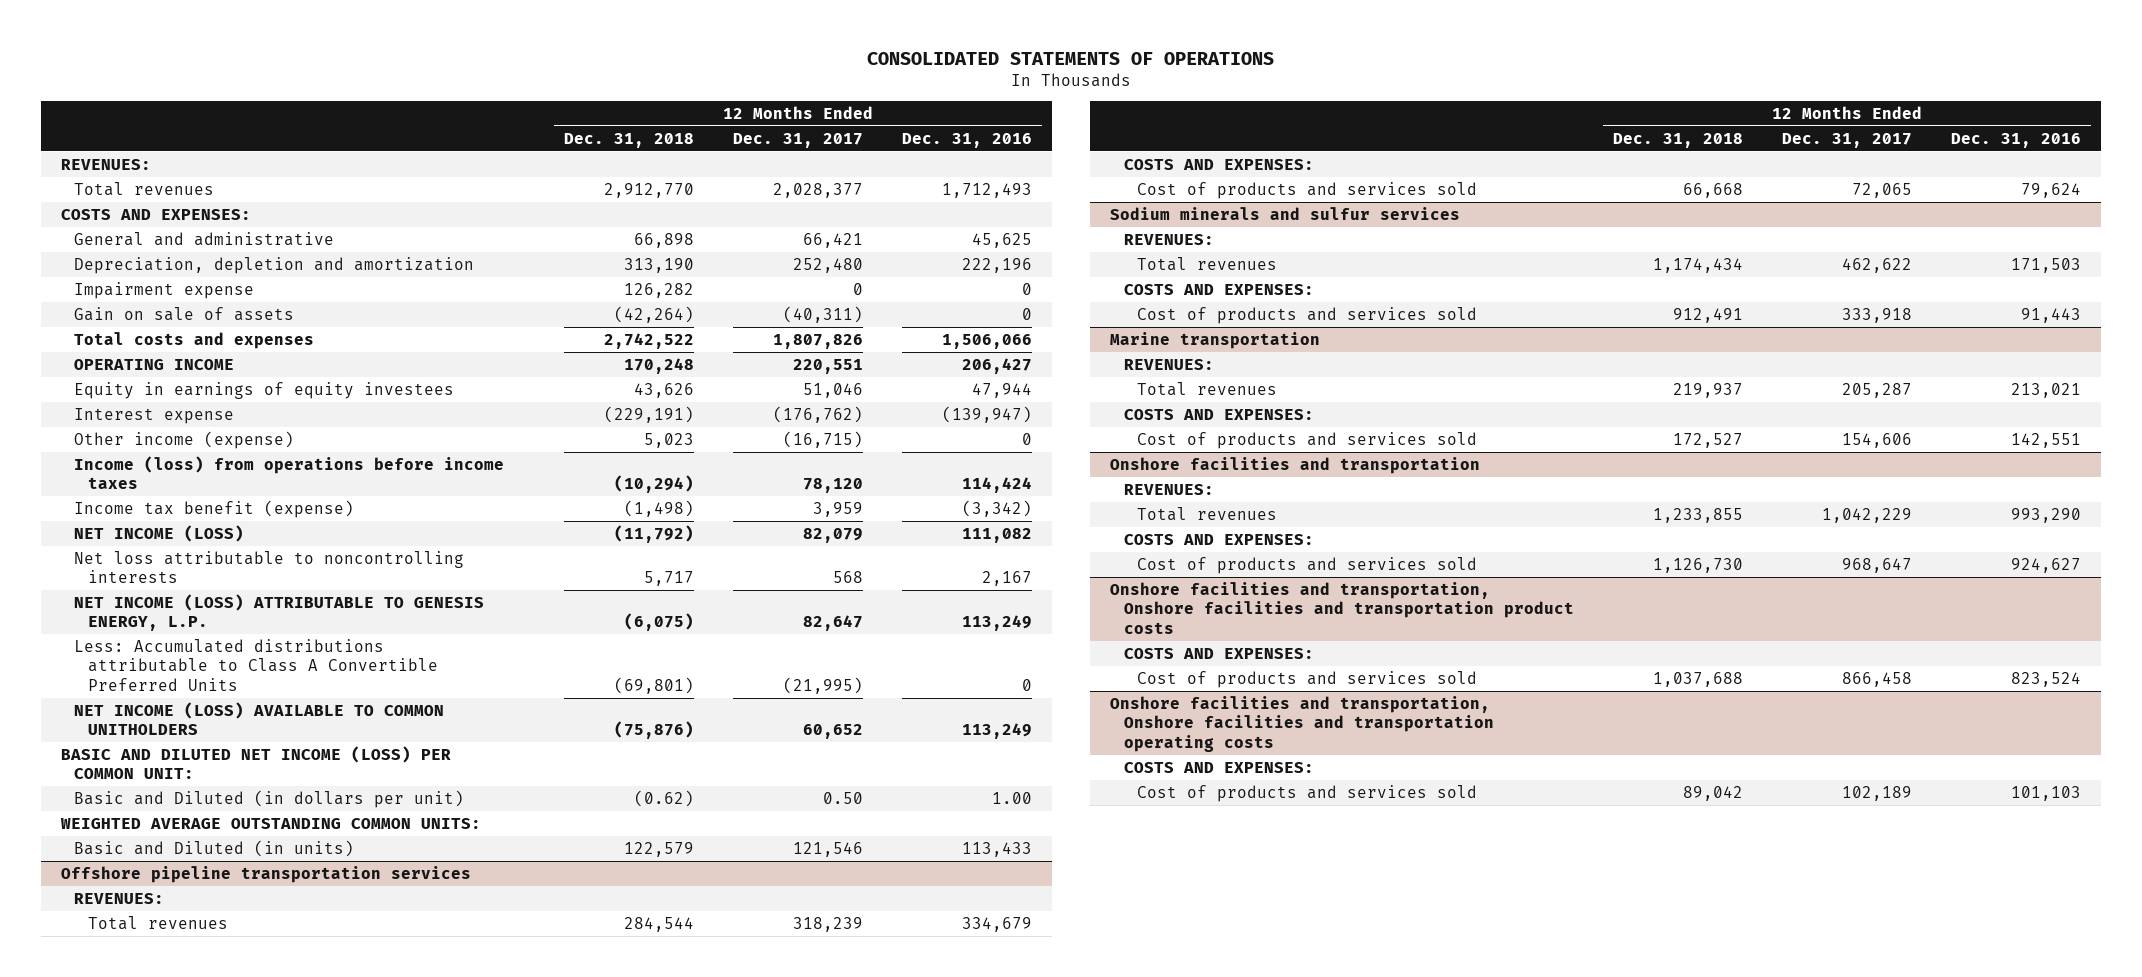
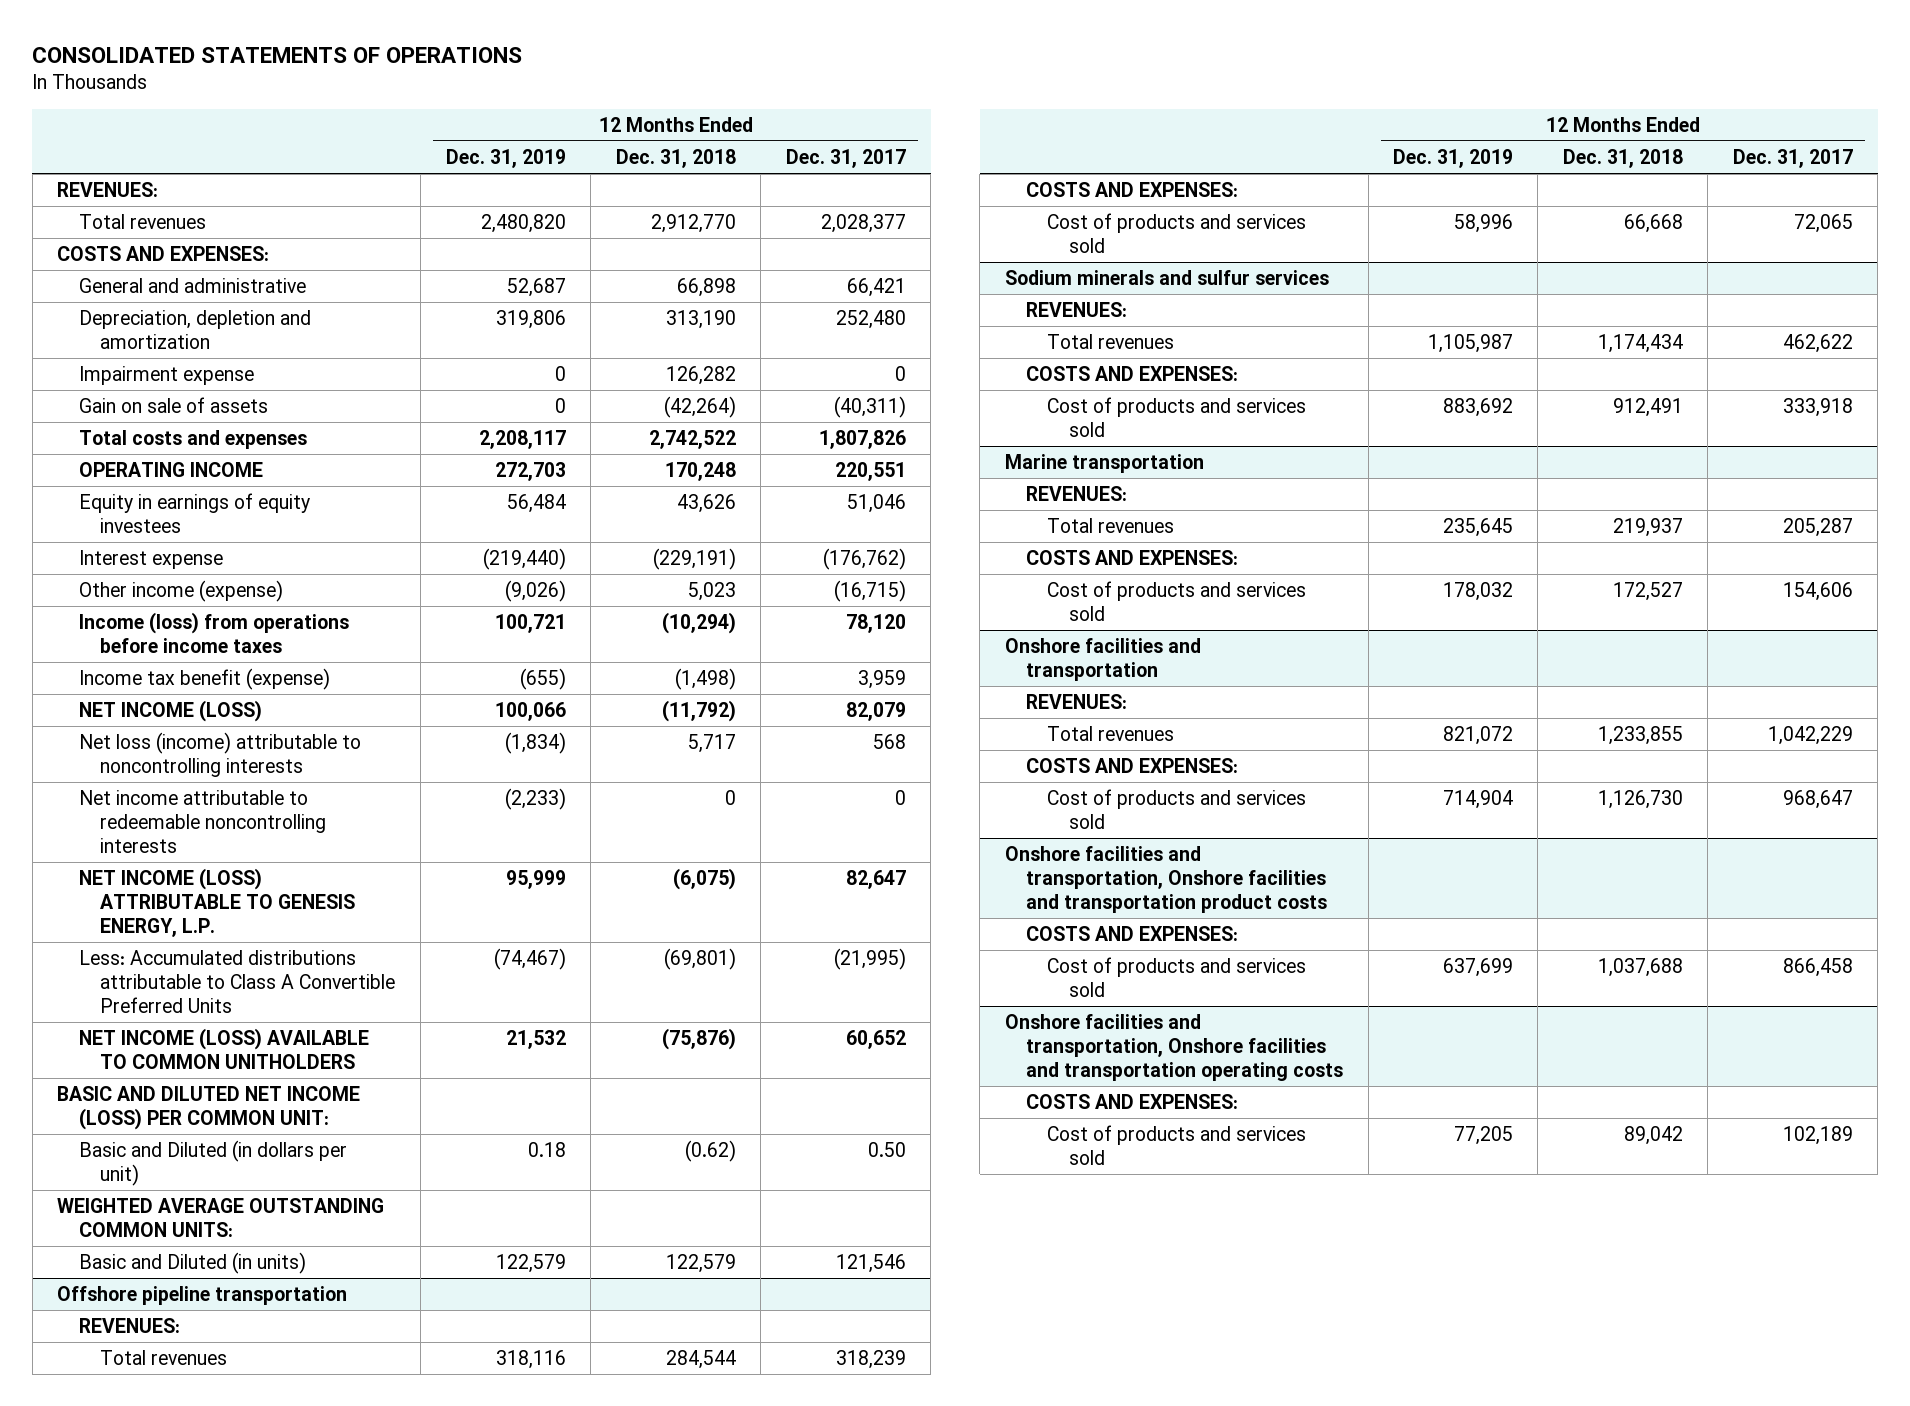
[902,132,1033,148] Dec. 31, 2016 -> none
none -> [445,148,566,168] Dec. 31, 2019
[74,550,465,584] Net loss attributable to noncontrolling interests -> [78,732,361,777] Net loss (income) attributable to noncontrolling interests
none -> [78,790,327,853] Net income attributable to redeemable noncontrolling interests
[60,865,471,883] Offshore pipeline transportation services -> [57,1286,348,1306] Offshore pipeline transportation

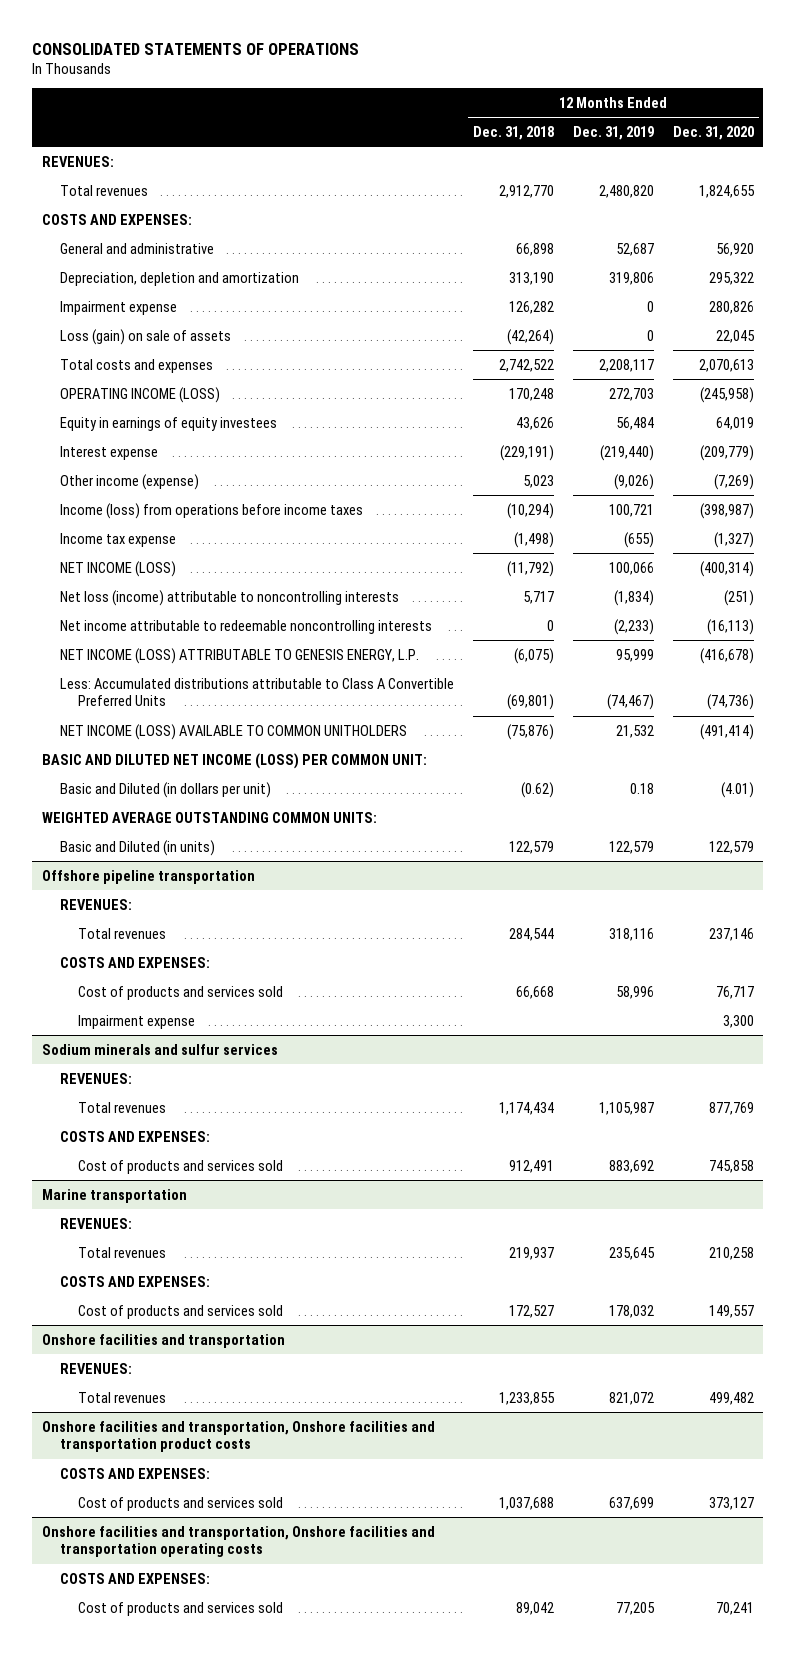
[785,148,906,168] Dec. 31, 2017 -> none
none -> [672,125,754,140] Dec. 31, 2020
[78,397,268,414] Gain on sale of assets -> [59,328,231,345] Loss (gain) on sale of assets
[78,462,263,478] OPERATING INCOME -> [59,386,220,403] OPERATING INCOME (LOSS)
[78,668,330,691] Income tax benefit (expense) -> [59,532,176,547] Income tax expense
none -> [78,1014,196,1029] Impairment expense
[1026,758,1239,774] COSTS AND EXPENSES: -> none
[1047,789,1307,829] Cost of products and services sold -> none

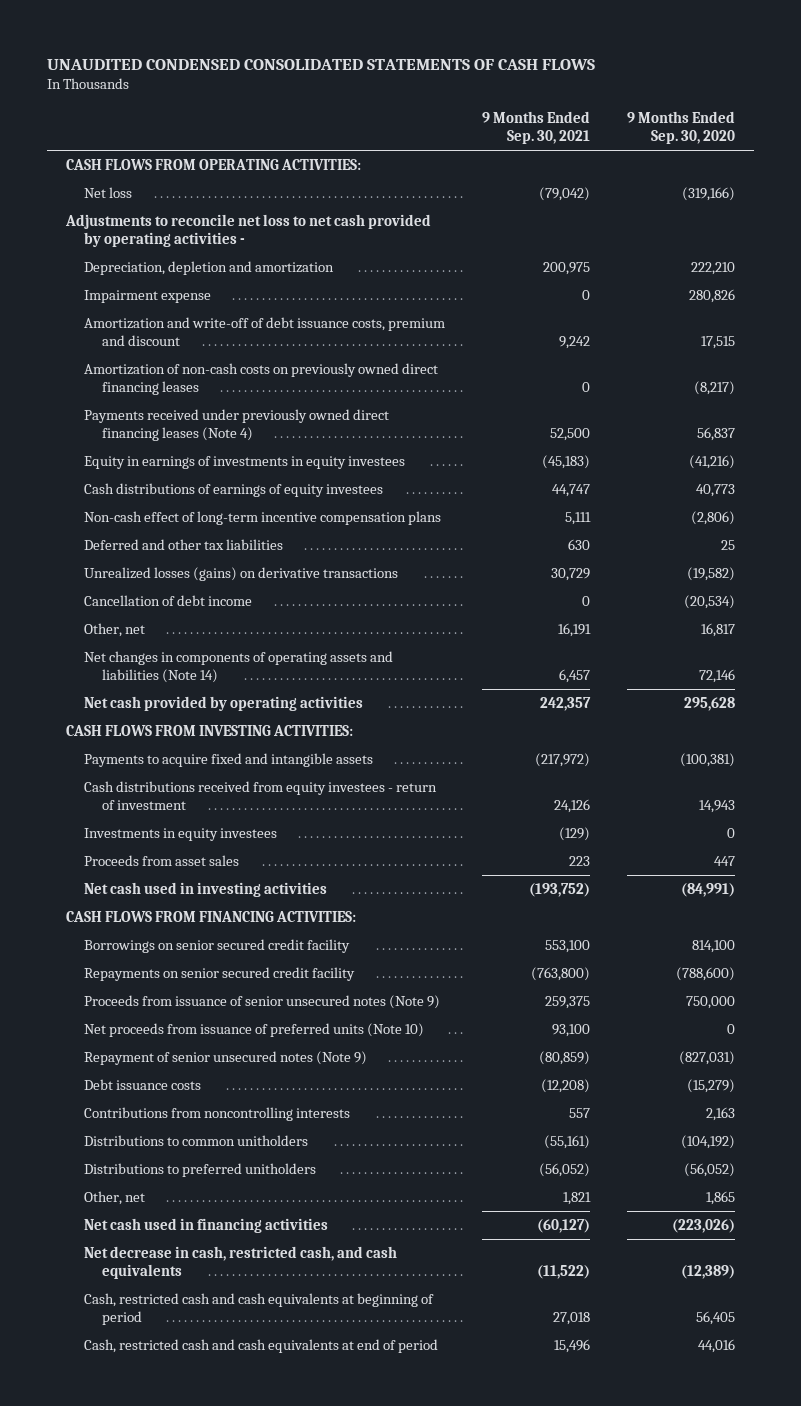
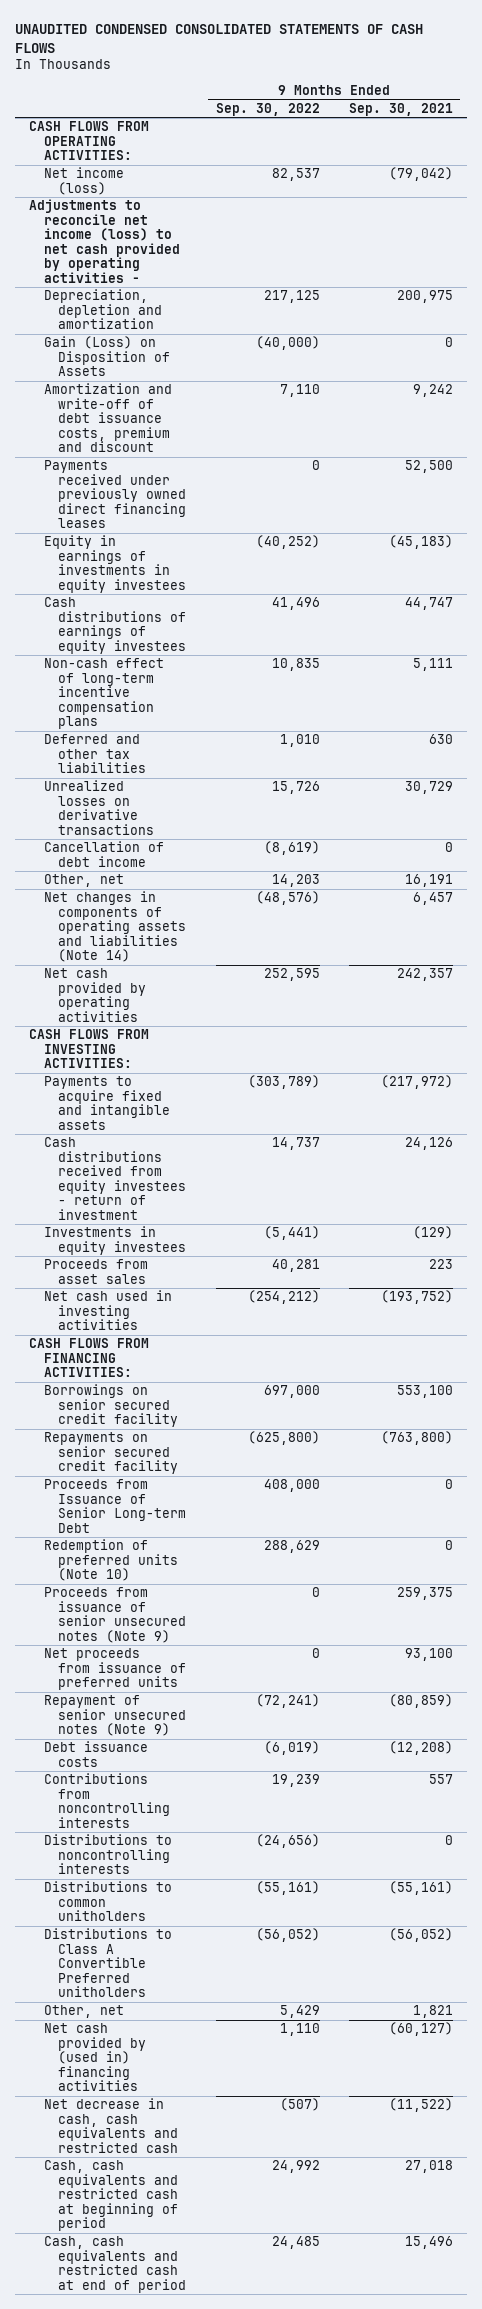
[627,110,736,145] 9 Months Ended Sep. 30, 2020 -> none
none -> [215,102,320,116] Sep. 30, 2022
[83,186,132,198] Net loss -> [43,167,124,195] Net income (loss)
[65,213,432,248] Adjustments to reconcile net loss to net cash provided by operating activities - -> [29,199,180,283] Adjustments to reconcile net income (loss) to net cash provided by operating activities -
[83,289,211,303] Impairment expense -> none
none -> [43,336,171,377] Gain (Loss) on Disposition of Assets
[83,362,438,396] Amortization of non-cash costs on previously owned direct financing leases -> none
[83,408,389,442] Payments received under previously owned direct financing leases (Note 4) -> [43,460,187,529] Payments received under previously owned direct financing leases
[83,566,398,581] Unrealized losses (gains) on derivative transactions -> [43,780,155,835] Unrealized losses on derivative transactions
none -> [43,1479,187,1533] Proceeds from Issuance of Senior Long-term Debt
none -> [43,1539,179,1582] Redemption of preferred units (Note 10)
[83,1022,424,1037] Net proceeds from issuance of preferred units (Note 10) -> [43,1648,187,1691] Net proceeds from issuance of preferred units
none -> [43,1834,172,1875] Distributions to noncontrolling interests
[83,1162,316,1177] Distributions to preferred unitholders -> [43,1928,172,1998] Distributions to Class A Convertible Preferred unitholders
[83,1217,328,1233] Net cash used in financing activities -> [43,2023,147,2092] Net cash provided by (used in) financing activities
[83,1245,397,1280] Net decrease in cash, restricted cash, and cash equivalents -> [43,2098,179,2153] Net decrease in cash, cash equivalents and restricted cash
[83,1292,434,1326] Cash, restricted cash and cash equivalents at beginning of period -> [43,2160,179,2232] Cash, cash equivalents and restricted cash at beginning of period
[83,1338,438,1353] Cash, restricted cash and cash equivalents at end of period -> [43,2236,187,2293] Cash, cash equivalents and restricted cash at end of period

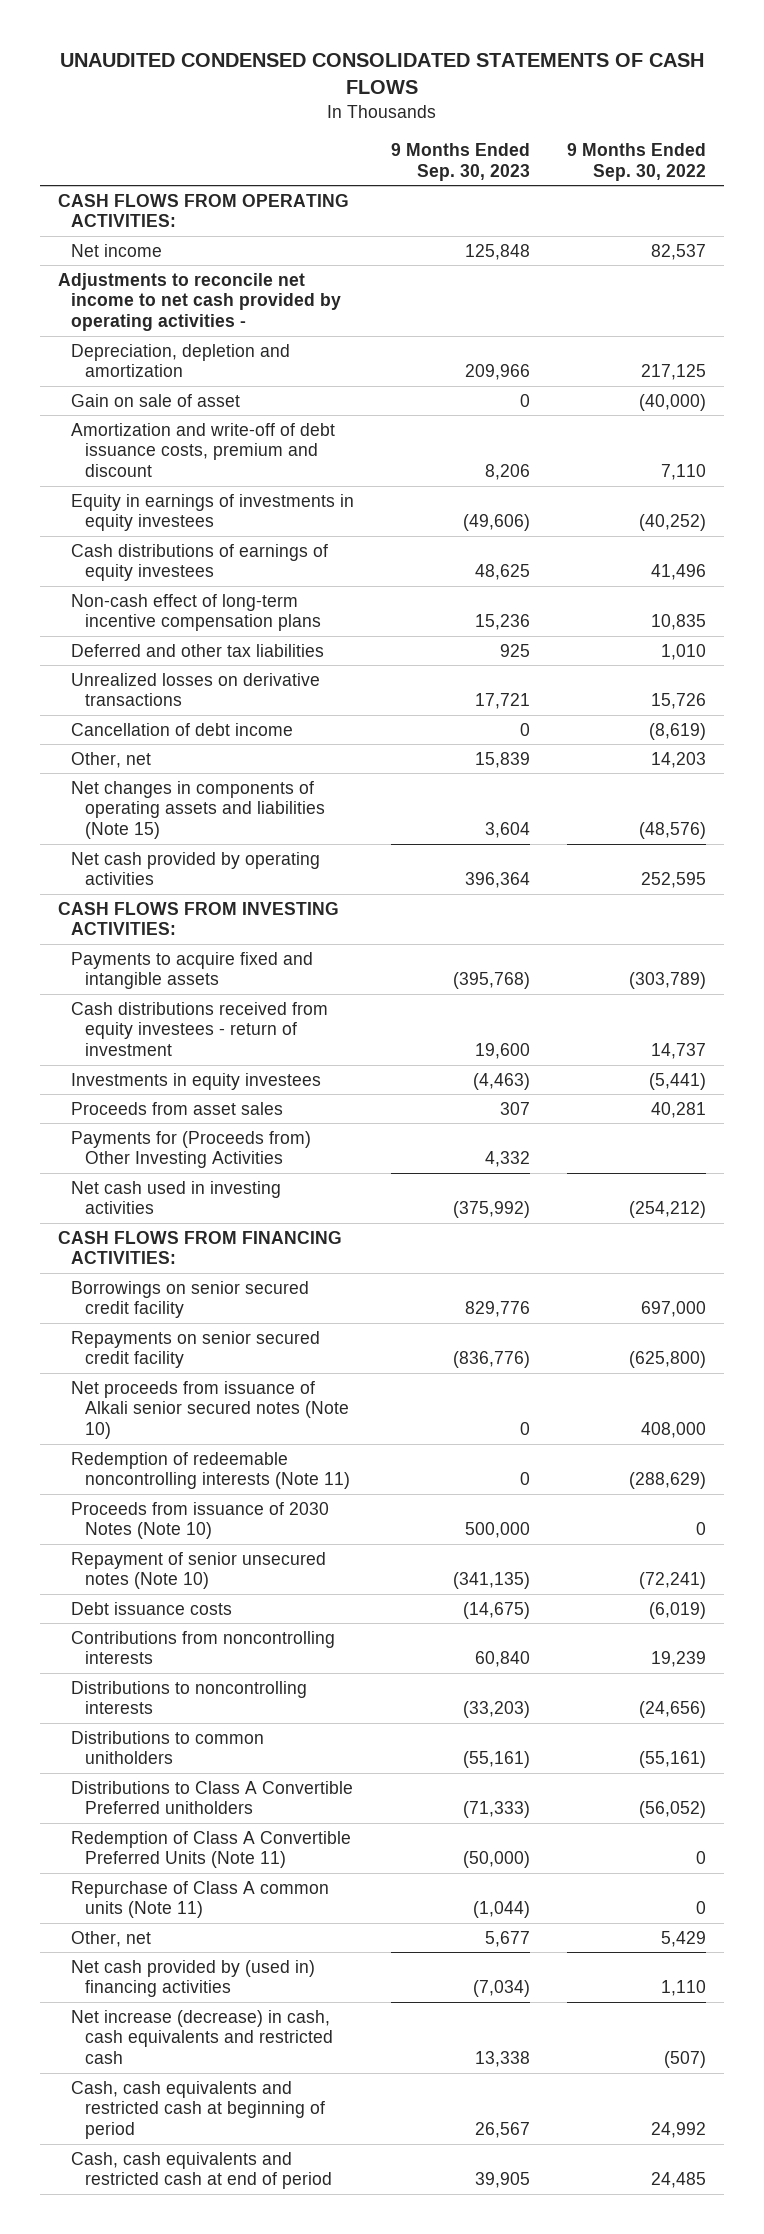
[348,102,453,116] Sep. 30, 2021 -> none
none -> [391,142,531,181] 9 Months Ended Sep. 30, 2023
[43,167,124,195] Net income (loss) -> [71,243,163,257] Net income
[29,199,180,283] Adjustments to reconcile net income (loss) to net cash provided by operating activities - -> [58,272,342,332] Adjustments to reconcile net income to net cash provided by operating activities -
[43,336,171,377] Gain (Loss) on Disposition of Assets -> [71,393,241,407] Gain on sale of asset
[43,460,187,529] Payments received under previously owned direct financing leases -> none
[43,891,187,963] Net changes in components of operating assets and liabilities (Note 14) -> [71,780,325,840] Net changes in components of operating assets and liabilities (Note 15)
none -> [71,1130,312,1169] Payments for (Proceeds from) Other Investing Activities
[43,1648,187,1691] Net proceeds from issuance of preferred units -> none
[43,1479,187,1533] Proceeds from Issuance of Senior Long-term Debt -> [71,1380,349,1440] Net proceeds from issuance of Alkali senior secured notes (Note 10)
[43,1539,179,1582] Redemption of preferred units (Note 10) -> [71,1451,350,1490] Redemption of redeemable noncontrolling interests (Note 11)
[263,1540,320,1554] 288,629 -> [628,1472,706,1490] (288,629)
[43,1587,187,1643] Proceeds from issuance of senior unsecured notes (Note 9) -> [71,1501,330,1540] Proceeds from issuance of 2030 Notes (Note 10)
[43,1695,187,1737] Repayment of senior unsecured notes (Note 9) -> [71,1551,327,1590] Repayment of senior unsecured notes (Note 10)
none -> [71,1830,352,1869] Redemption of Class A Convertible Preferred Units (Note 11)
none -> [71,1880,330,1919] Repurchase of Class A common units (Note 11)
[43,2098,179,2153] Net decrease in cash, cash equivalents and restricted cash -> [71,2009,333,2065] Net increase (decrease) in cash, cash equivalents and restricted cash

